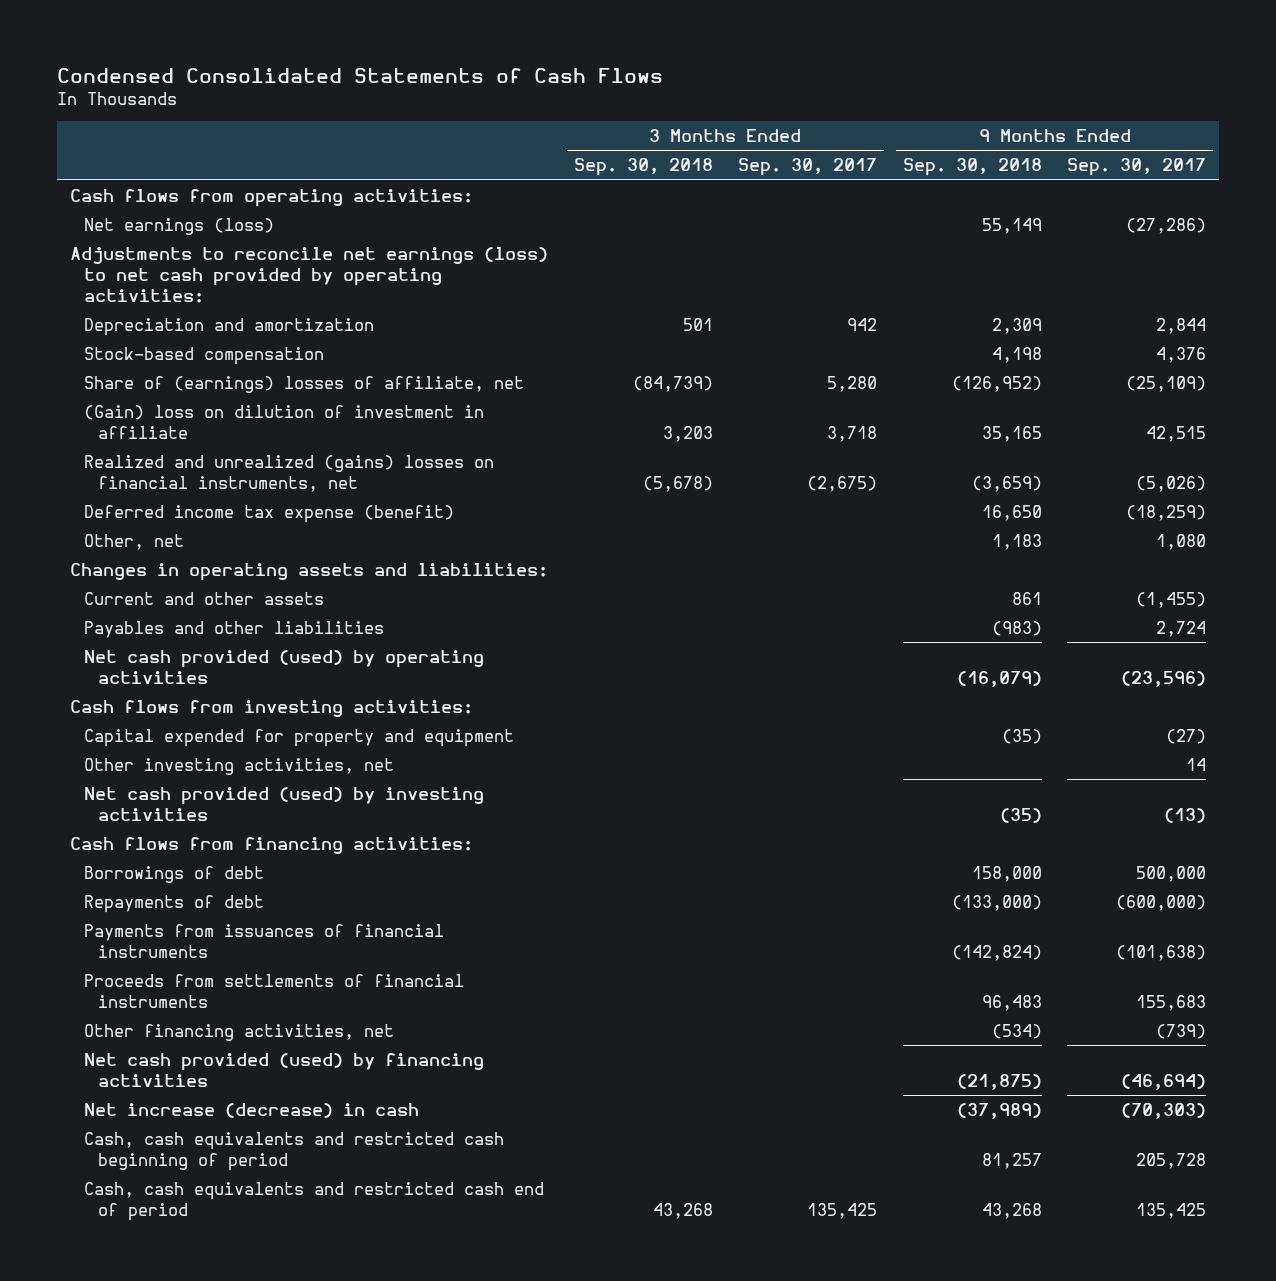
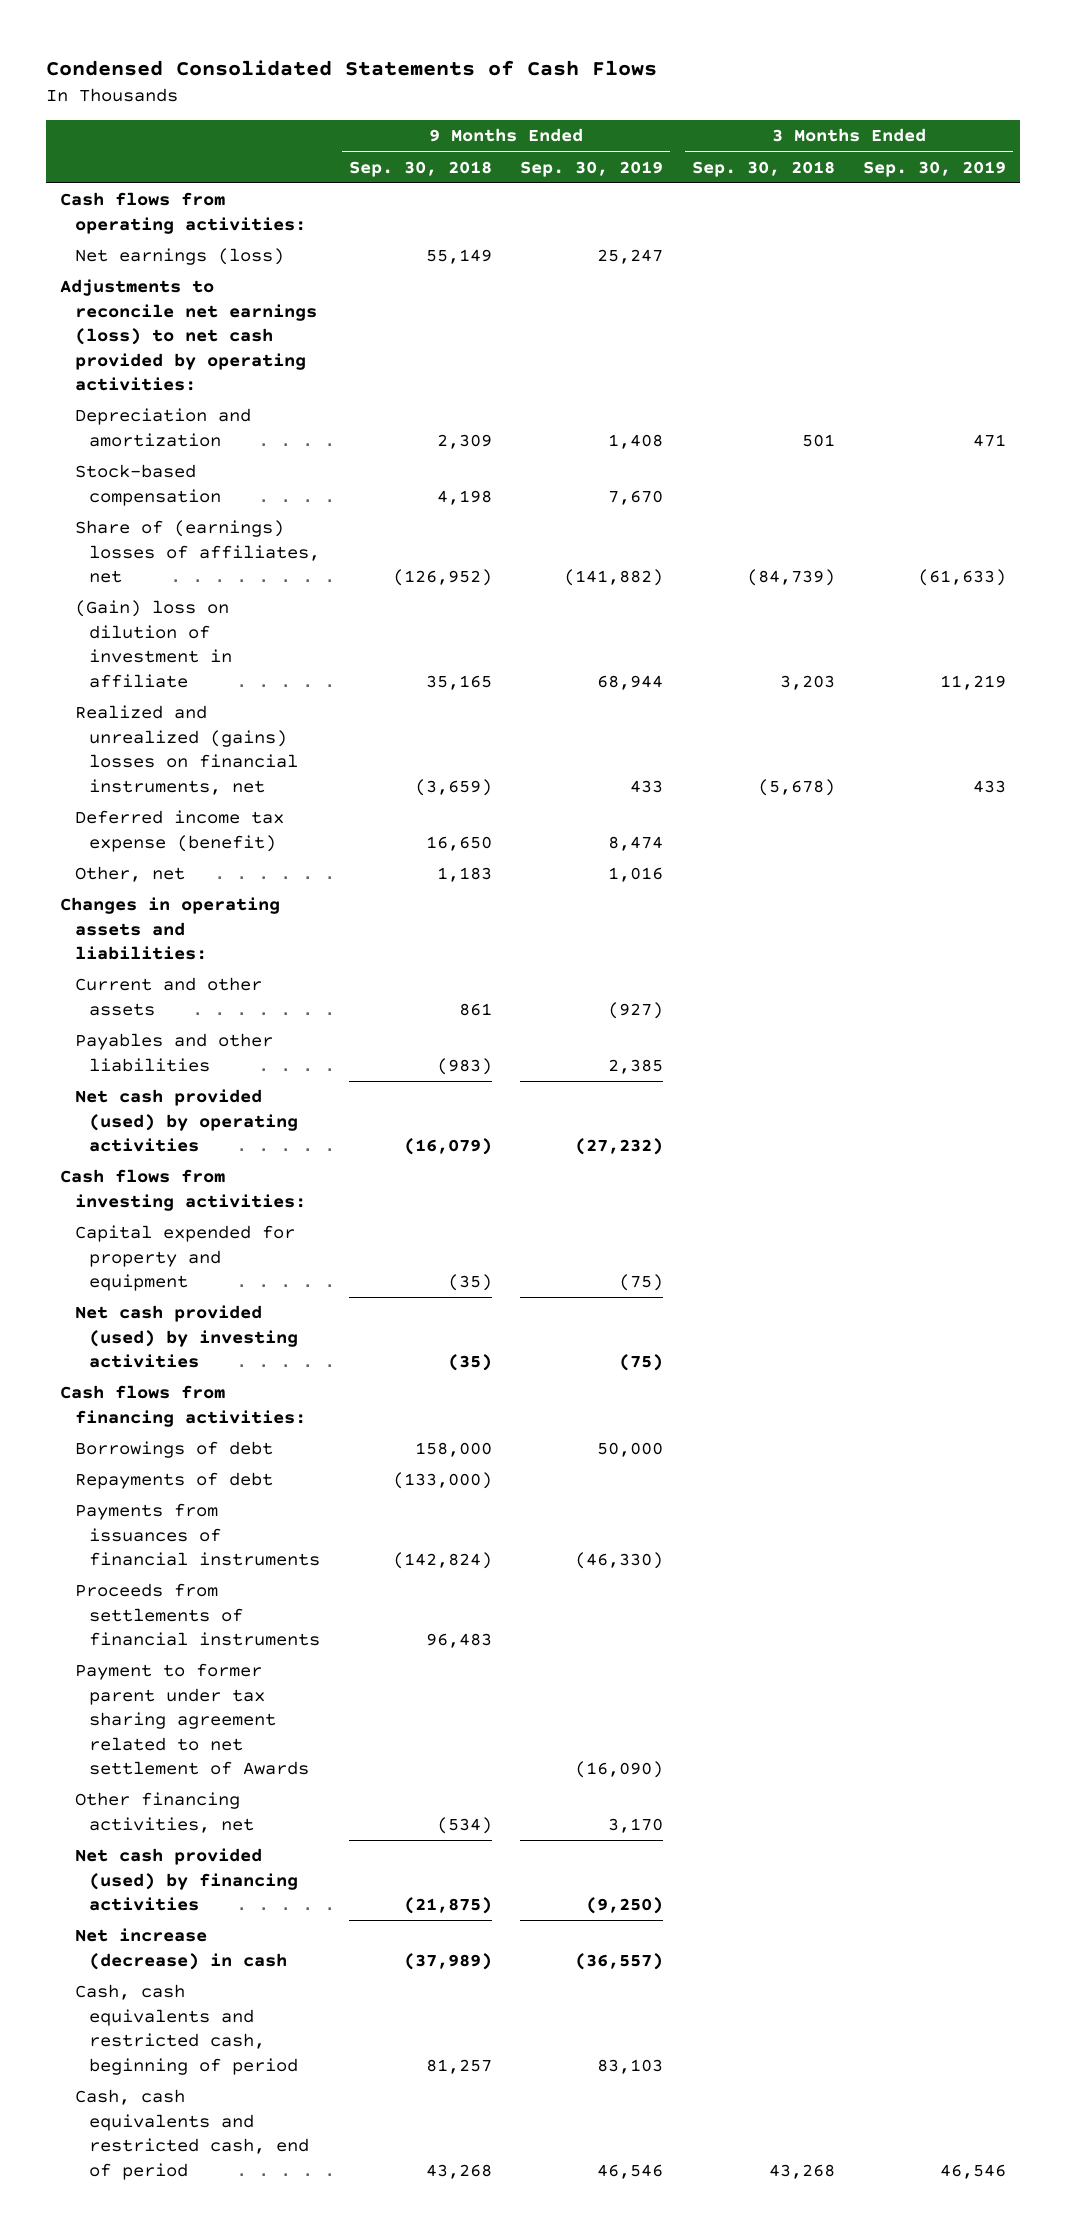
[738,158,878,177] Sep. 30, 2017 -> none
[1067,158,1207,177] Sep. 30, 2017 -> none
none -> [520,160,664,177] Sep. 30, 2019
none -> [863,160,1007,177] Sep. 30, 2019
[84,375,525,393] Share of (earnings) losses of affiliate, net -> [74,520,321,584] Share of (earnings) losses of affiliates, net
[84,757,395,775] Other investing activities, net -> none
none -> [74,1663,310,1775] Payment to former parent under tax sharing agreement related to net settlement of Awards
[84,1131,505,1171] Cash, cash equivalents and restricted cash beginning of period -> [74,1984,299,2075] Cash, cash equivalents and restricted cash, beginning of period
[84,1181,545,1221] Cash, cash equivalents and restricted cash end of period -> [74,2089,310,2180] Cash, cash equivalents and restricted cash, end of period

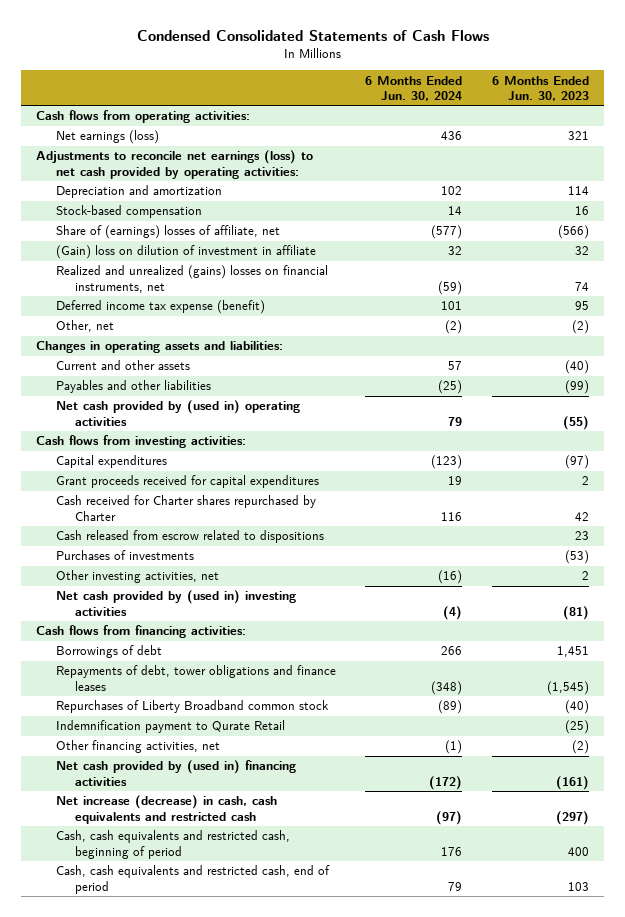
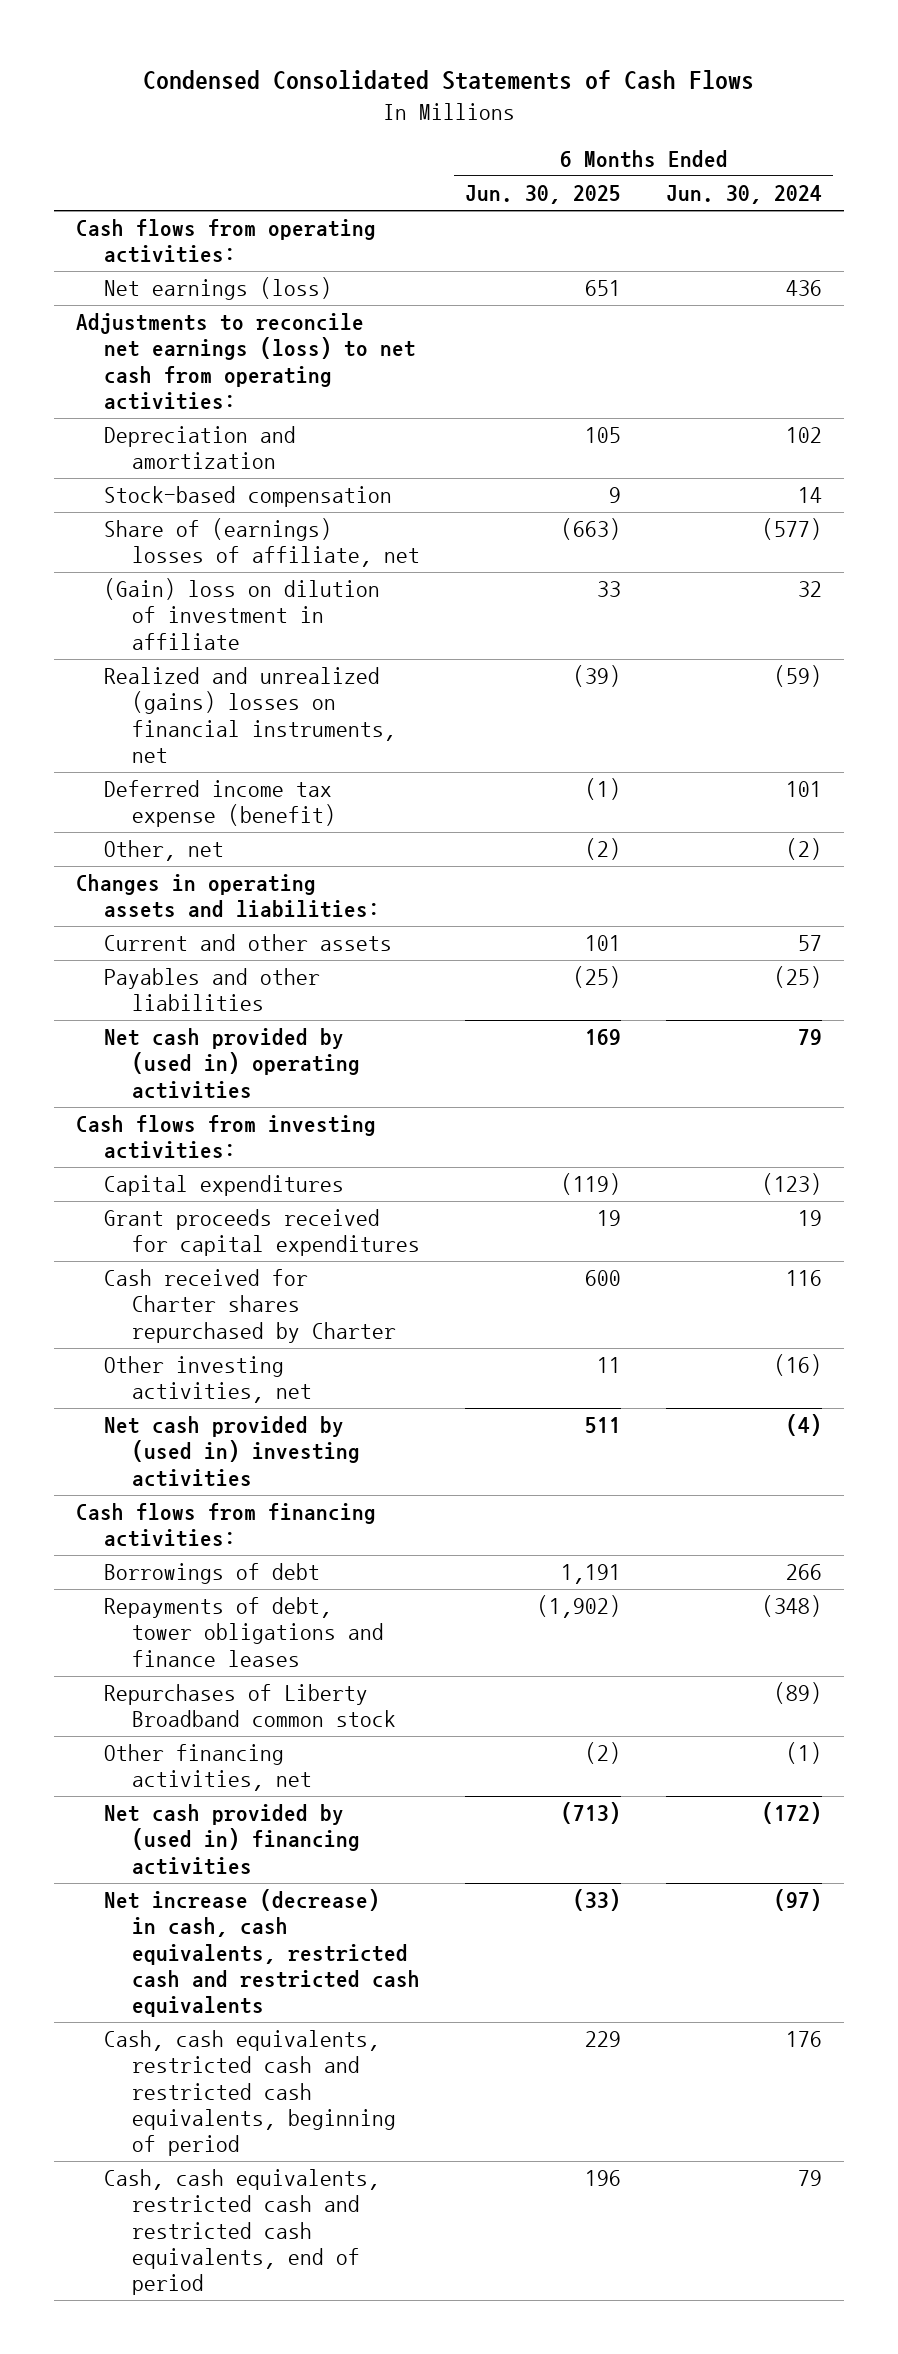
[492,75,590,101] 6 Months Ended Jun. 30, 2023 -> none
none -> [465,185,622,205] Jun. 30, 2025
[35,150,313,179] Adjustments to reconcile net earnings (loss) to net cash provided by operating activities: -> [75,313,417,410] Adjustments to reconcile net earnings (loss) to net cash from operating activities:
[55,530,324,544] Cash released from escrow related to dispositions -> none
[55,550,194,561] Purchases of investments -> none
[55,720,285,734] Indemnification payment to Qurate Retail -> none
[55,795,277,824] Net increase (decrease) in cash, cash equivalents and restricted cash -> [104,1889,421,2017] Net increase (decrease) in cash, cash equivalents, restricted cash and restricted cash equivalents
[55,830,290,859] Cash, cash equivalents and restricted cash, beginning of period -> [104,2030,397,2156] Cash, cash equivalents, restricted cash and restricted cash equivalents, beginning of period
[55,865,330,894] Cash, cash equivalents and restricted cash, end of period -> [104,2169,381,2295] Cash, cash equivalents, restricted cash and restricted cash equivalents, end of period

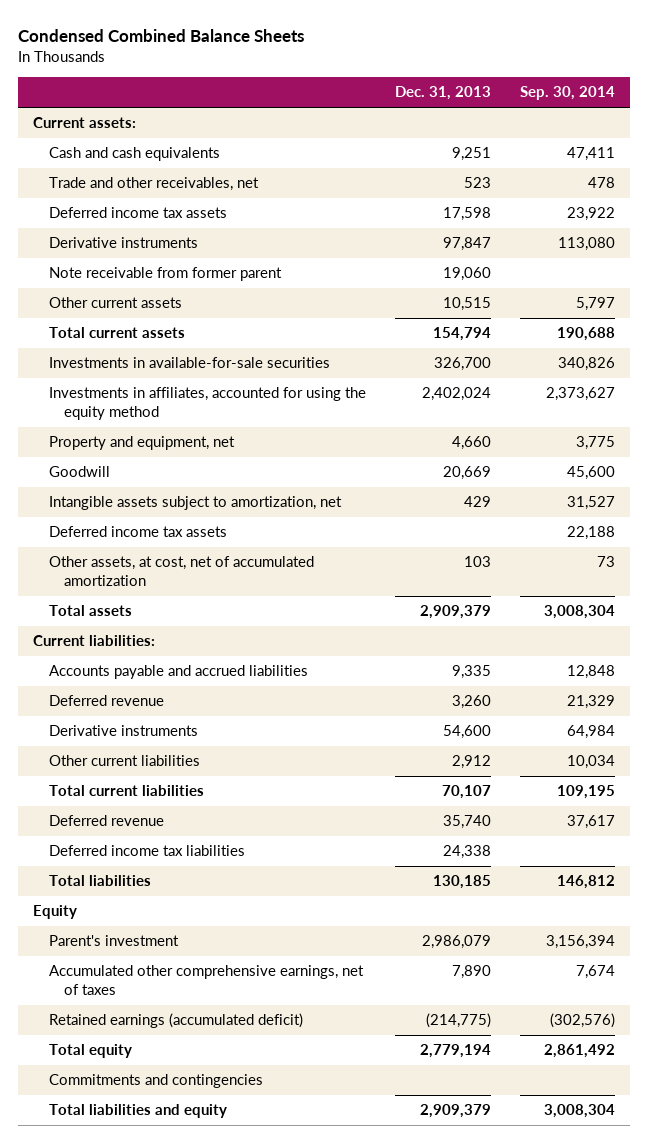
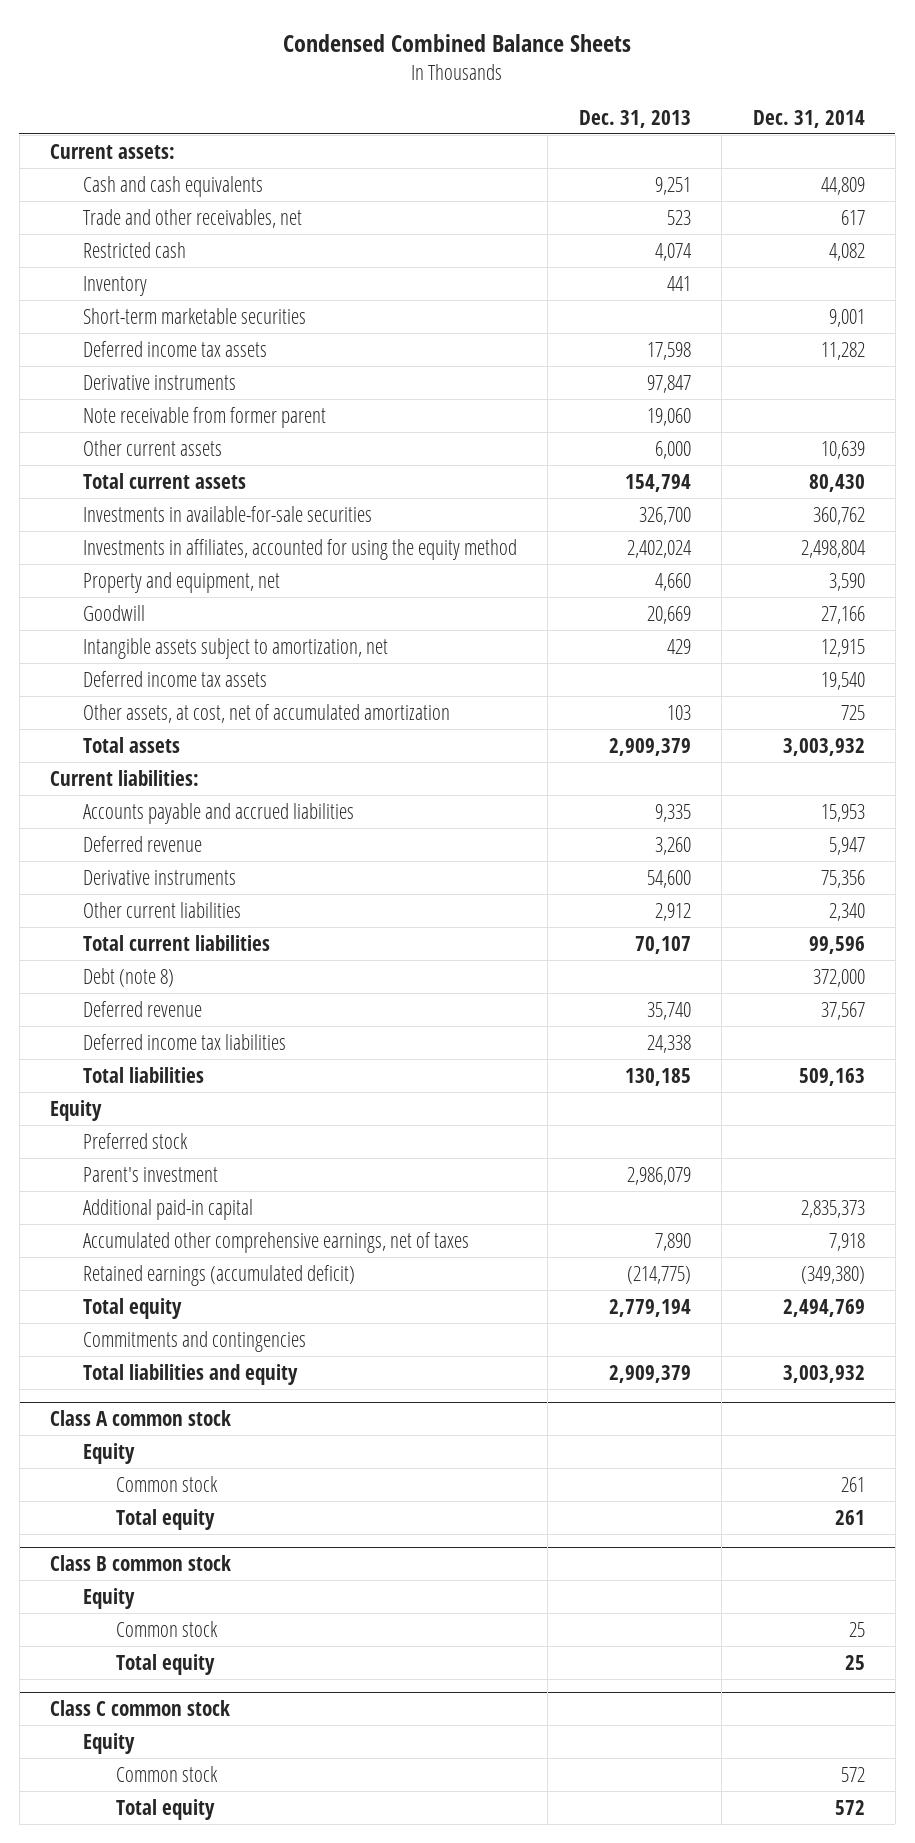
[520,86,616,101] Sep. 30, 2014 -> none
none -> [752,109,865,128] Dec. 31, 2014
none -> [83,241,187,258] Restricted cash
none -> [83,275,148,296] Inventory
none -> [83,307,307,324] Short-term marketable securities
[443,297,492,312] 10,515 -> [654,440,691,459] 6,000
none -> [83,967,175,987] Debt (note 8)
none -> [83,1132,189,1149] Preferred stock
none -> [83,1198,254,1220] Additional paid-in capital
none -> [50,1410,232,1427] Class A common stock
none -> [83,1442,136,1464] Equity
none -> [116,1475,219,1492] Common stock
none -> [116,1508,216,1530] Total equity
none -> [50,1555,232,1572] Class B common stock
none -> [83,1587,136,1609] Equity
none -> [116,1620,219,1637] Common stock
none -> [116,1653,216,1675] Total equity
none -> [50,1700,231,1717] Class C common stock
none -> [83,1732,136,1754] Equity
none -> [116,1765,219,1782] Common stock
none -> [116,1798,216,1820] Total equity

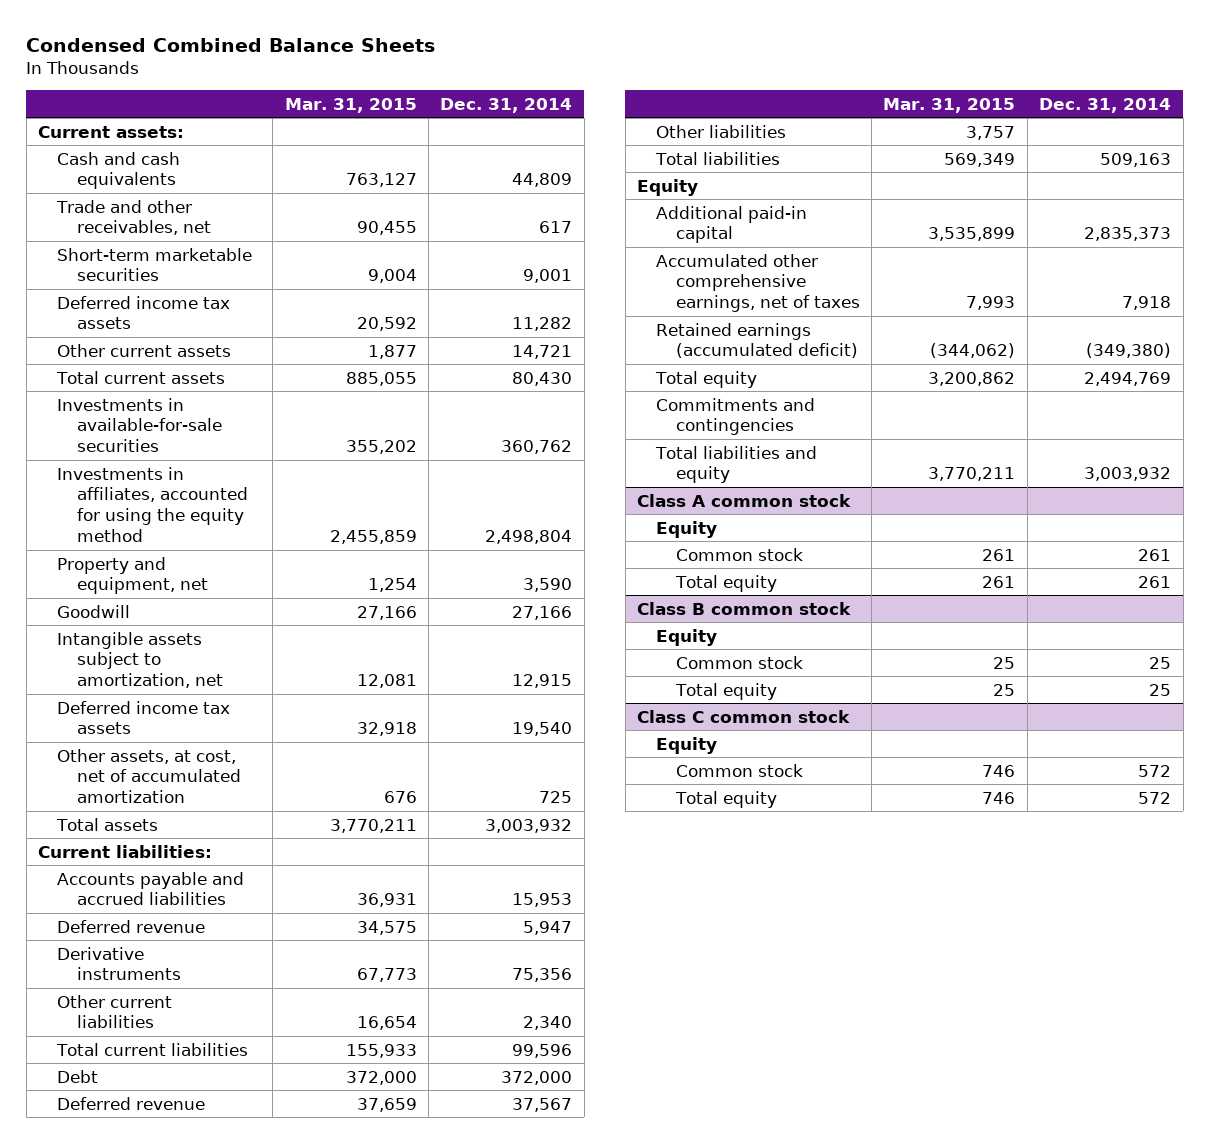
[578,109,691,128] Dec. 31, 2013 -> none
none -> [284,97,417,113] Mar. 31, 2015
[83,241,187,258] Restricted cash -> none
[83,275,148,296] Inventory -> none
[83,374,237,390] Derivative instruments -> none
[83,406,327,428] Note receivable from former parent -> none
[820,440,865,459] 10,639 -> [512,344,573,359] 14,721
[83,967,175,987] Debt (note 8) -> [57,1069,99,1083] Debt
[83,1033,287,1050] Deferred income tax liabilities -> none
none -> [656,124,787,138] Other liabilities
[83,1132,189,1149] Preferred stock -> none
[83,1166,219,1182] Parent's investment -> none

